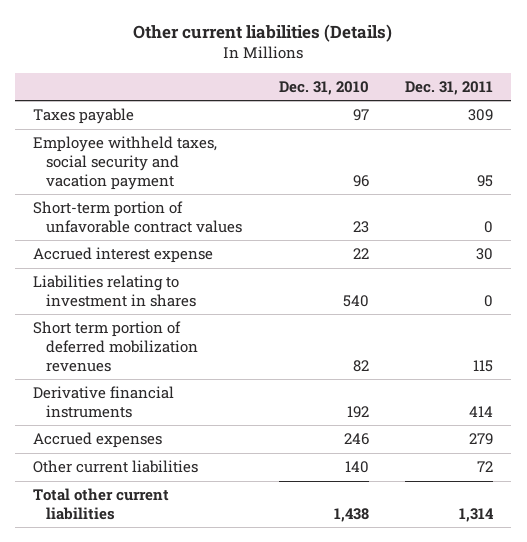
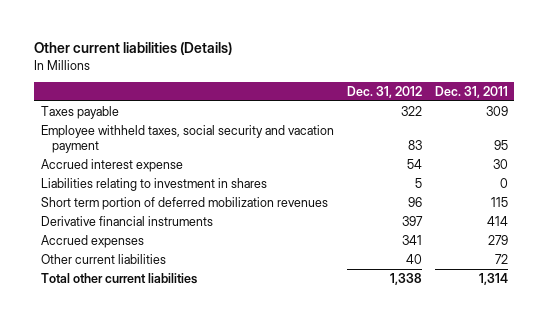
[278,80,369,95] Dec. 31, 2010 -> none
none -> [346,85,422,98] Dec. 31, 2012
[33,201,243,233] Short-term portion of unfavorable contract values -> none

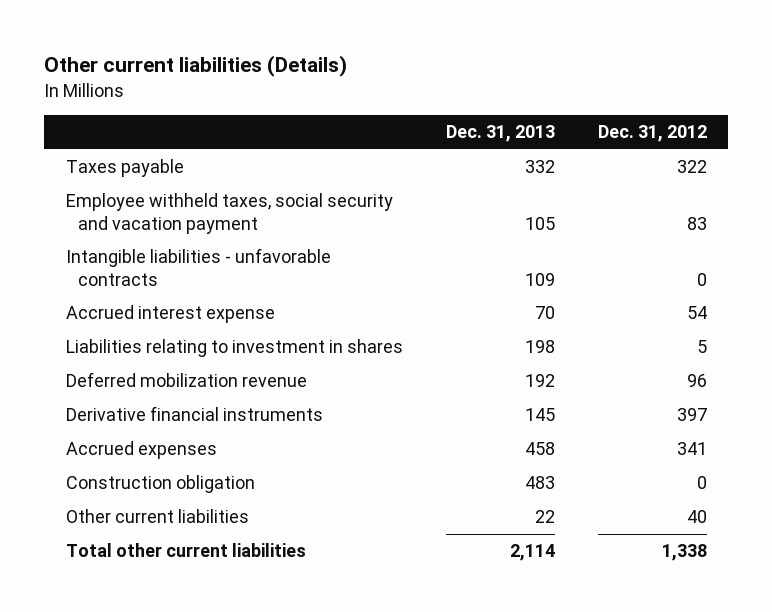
[434,85,508,98] Dec. 31, 2011 -> none
none -> [445,125,555,143] Dec. 31, 2013
none -> [65,248,331,286] Intangible liabilities - unfavorable contracts
[40,196,328,210] Short term portion of deferred mobilization revenues -> [65,372,307,388] Deferred mobilization revenue
none -> [65,475,255,494] Construction obligation

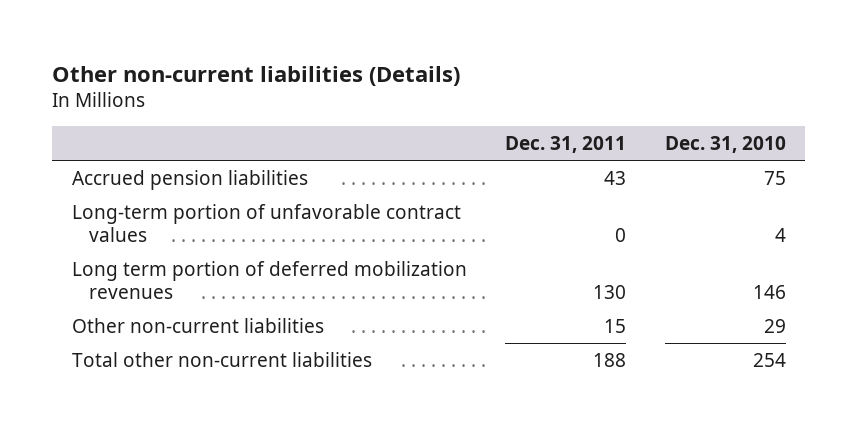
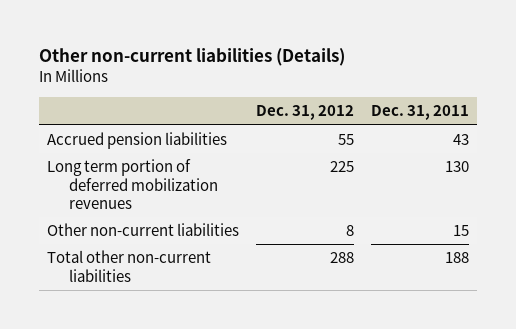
[665,136,787,154] Dec. 31, 2010 -> none
none -> [256,105,355,121] Dec. 31, 2012
[71,203,461,242] Long-term portion of unfavorable contract values -> none

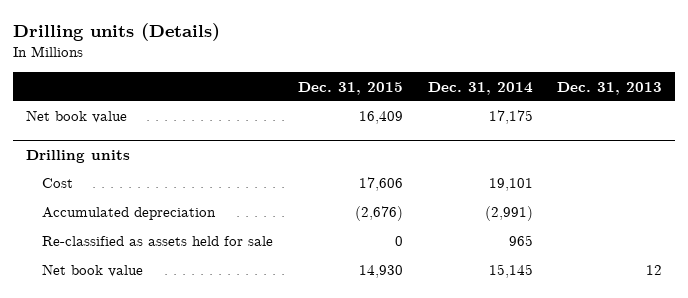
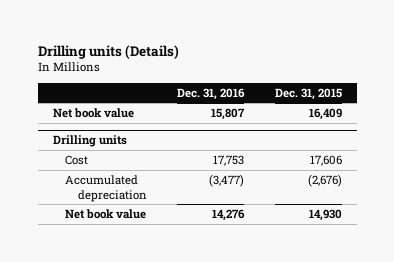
[427,81,533,95] Dec. 31, 2014 -> none
[557,81,663,95] Dec. 31, 2013 -> none
none -> [177,87,246,100] Dec. 31, 2016
[41,236,273,247] Re-classified as assets held for sale -> none

